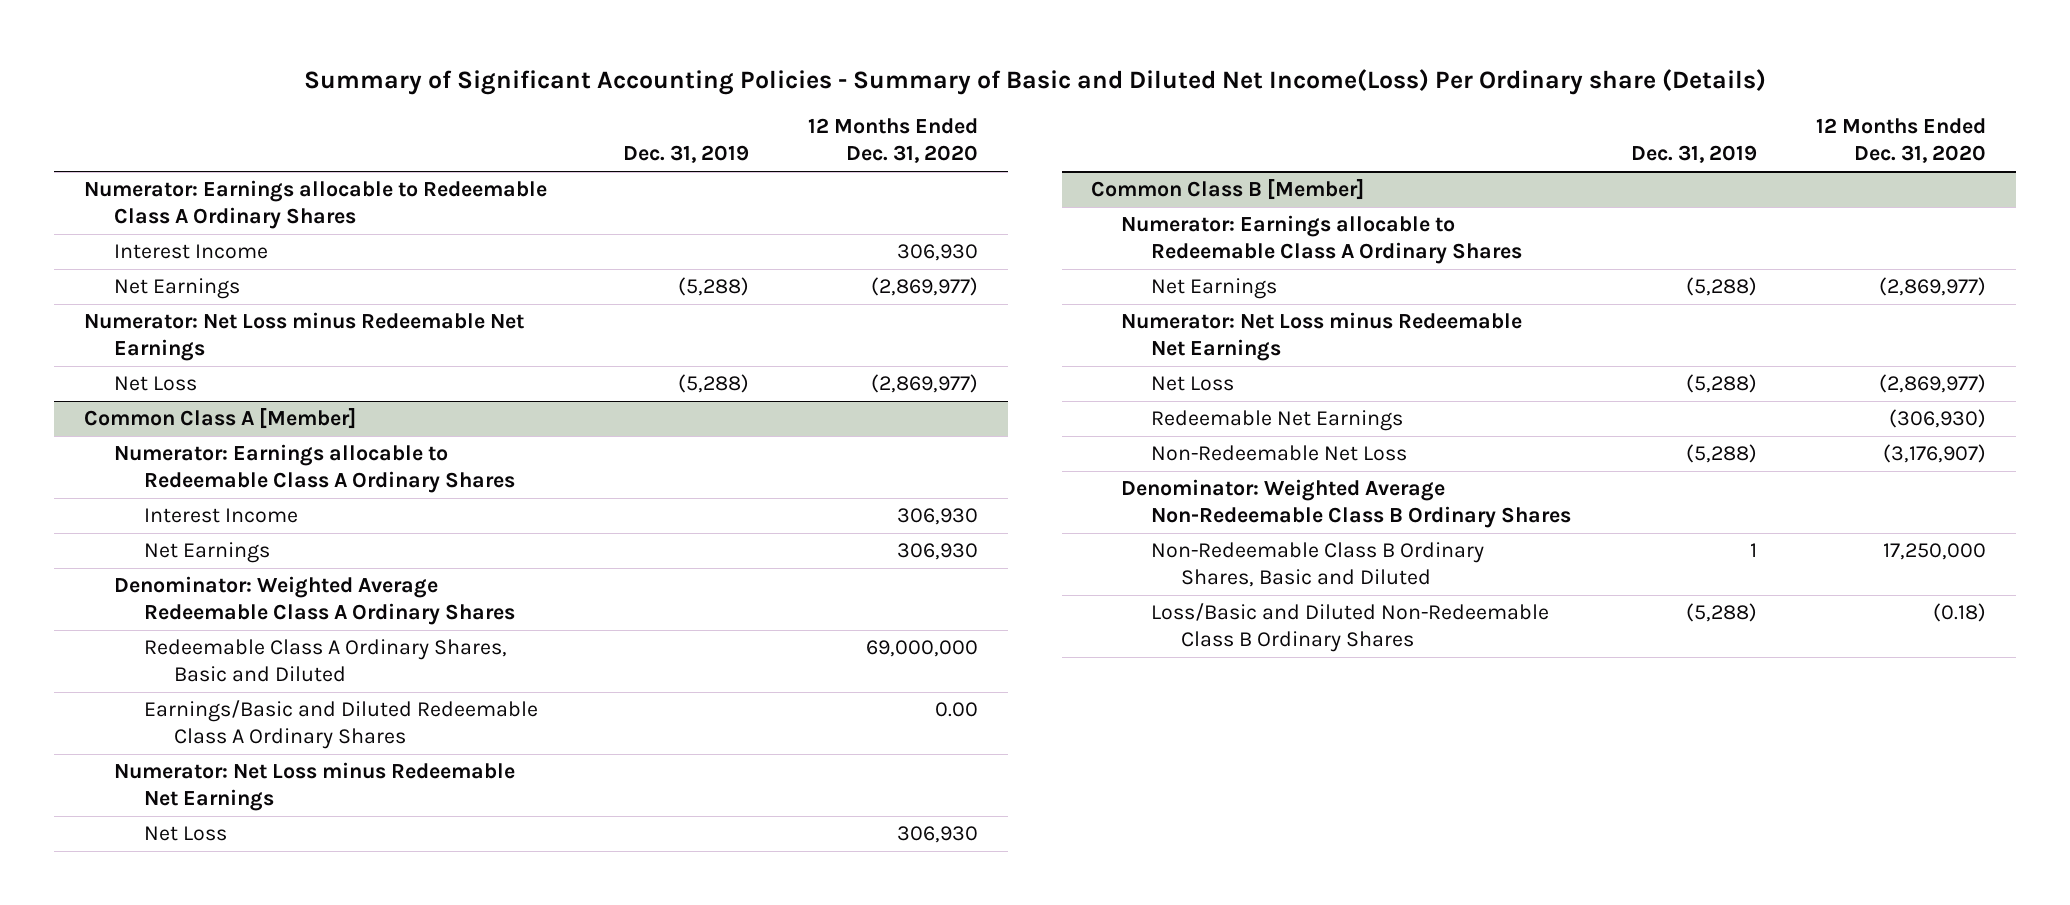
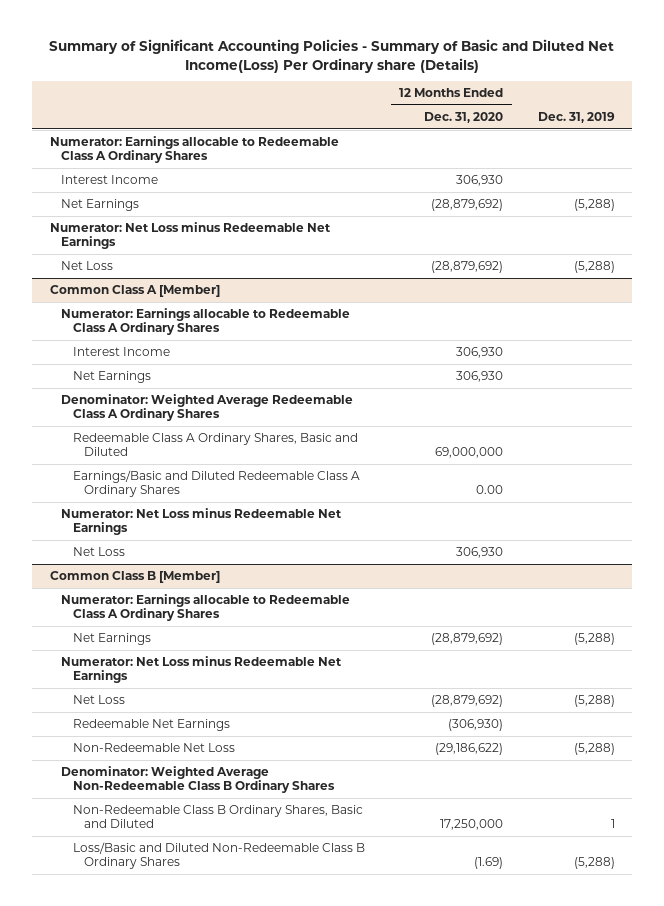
[871,277,979,297] (2,869,977) -> [431,198,504,211] (28,879,692)
[871,374,979,394] (2,869,977) -> [431,260,504,273] (28,879,692)
[1878,277,1986,297] (2,869,977) -> [431,632,504,645] (28,879,692)
[1878,374,1986,394] (2,869,977) -> [431,694,504,707] (28,879,692)
[1882,444,1986,464] (3,176,907) -> [435,742,504,755] (29,186,622)
[1932,603,1986,623] (0.18) -> [474,857,504,870] (1.69)

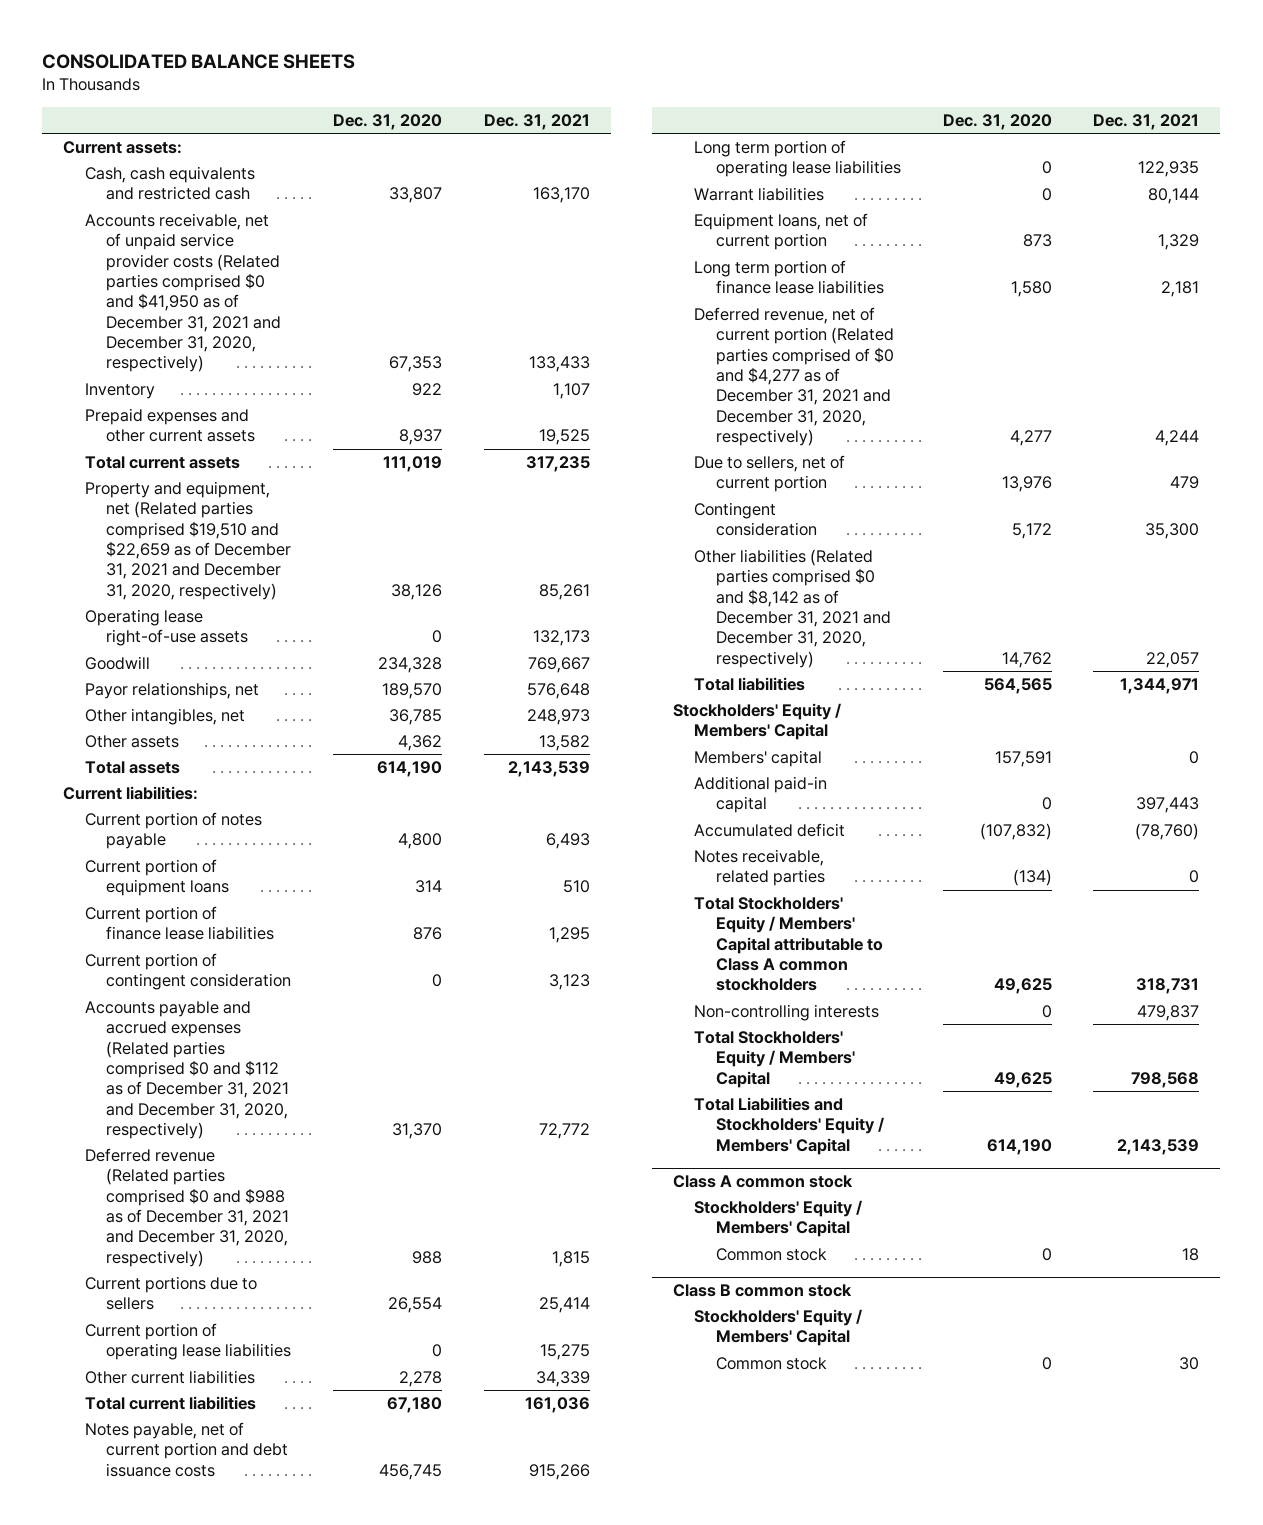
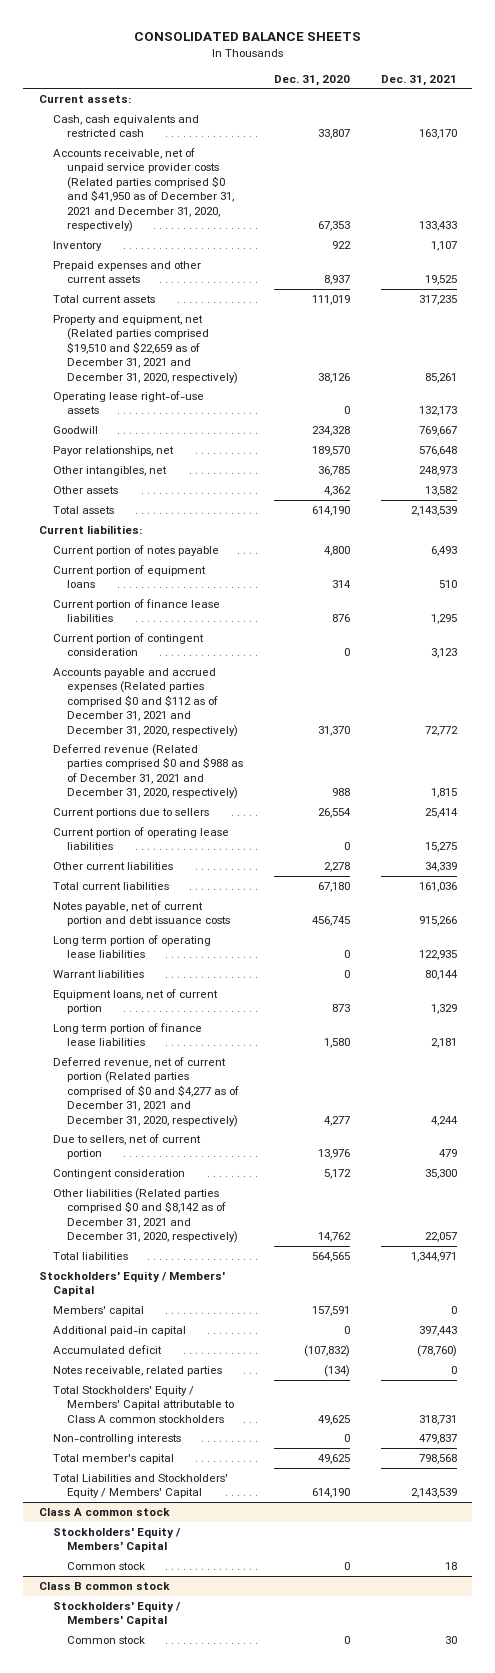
[694,1030,855,1088] Total Stockholders' Equity / Members' Capital -> [52,1453,174,1464] Total member's capital

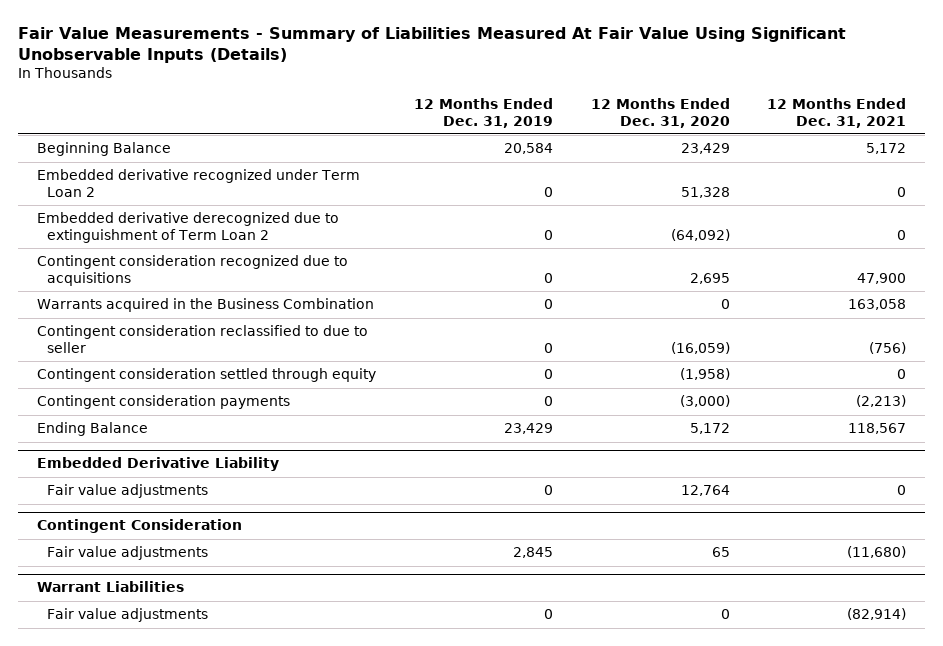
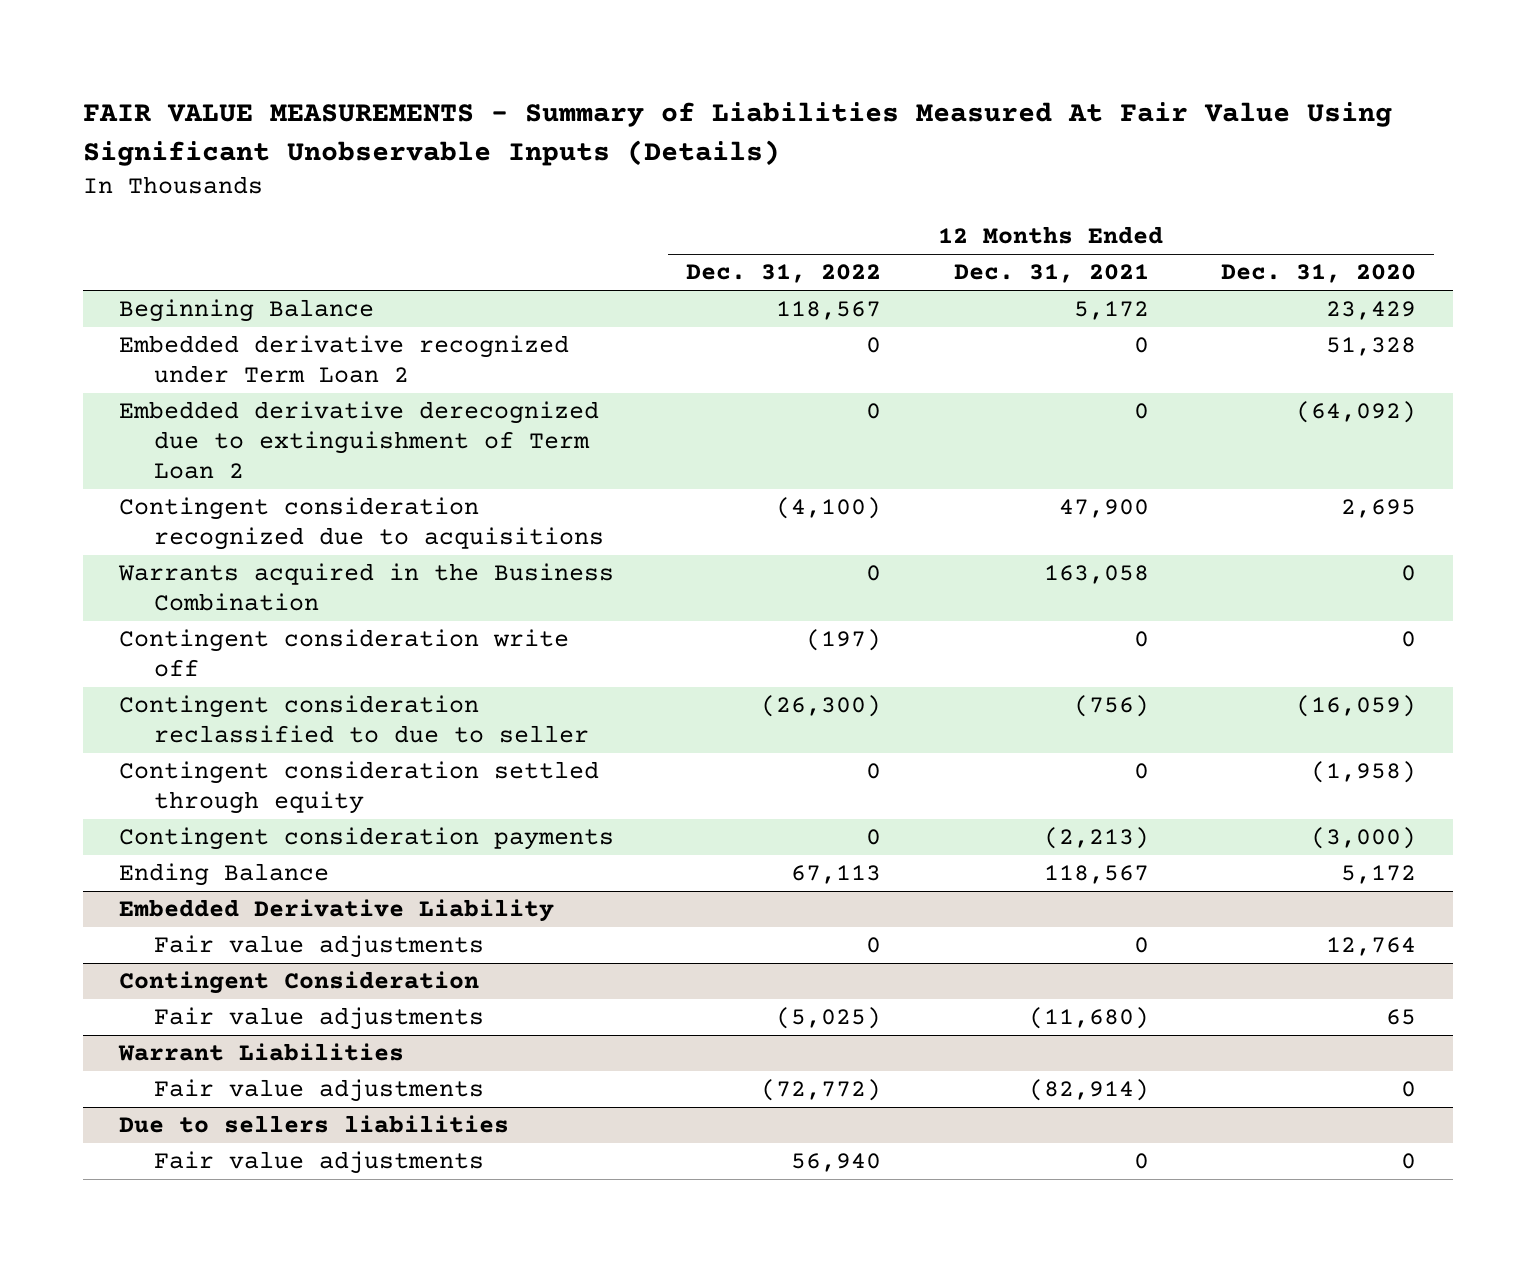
[17,26,846,63] Fair Value Measurements - Summary of Liabilities Measured At Fair Value Using Significant Unobservable Inputs (Details) -> [82,102,1392,166] FAIR VALUE MEASUREMENTS - Summary of Liabilities Measured At Fair Value Using Significant Unobservable Inputs (Details)
[413,98,553,128] 12 Months Ended Dec. 31, 2019 -> none
none -> [686,264,882,284] Dec. 31, 2022
none -> [118,629,569,678] Contingent consideration write off
none -> [118,1115,509,1134] Due to sellers liabilities
none -> [153,1151,484,1175] Fair value adjustments

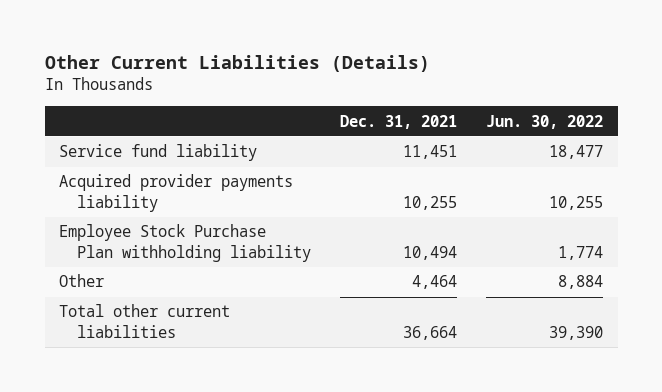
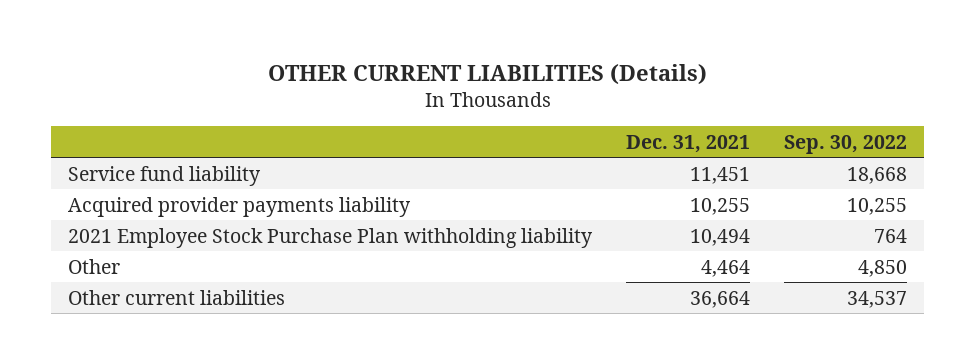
[44,55,430,73] Other Current Liabilities (Details) -> [267,63,707,85] OTHER CURRENT LIABILITIES (Details)
[485,114,603,129] Jun. 30, 2022 -> none
none -> [784,134,908,154] Sep. 30, 2022
[59,224,311,262] Employee Stock Purchase Plan withholding liability -> [67,227,593,248] 2021 Employee Stock Purchase Plan withholding liability
[59,304,231,338] Total other current liabilities -> [67,289,285,305] Other current liabilities

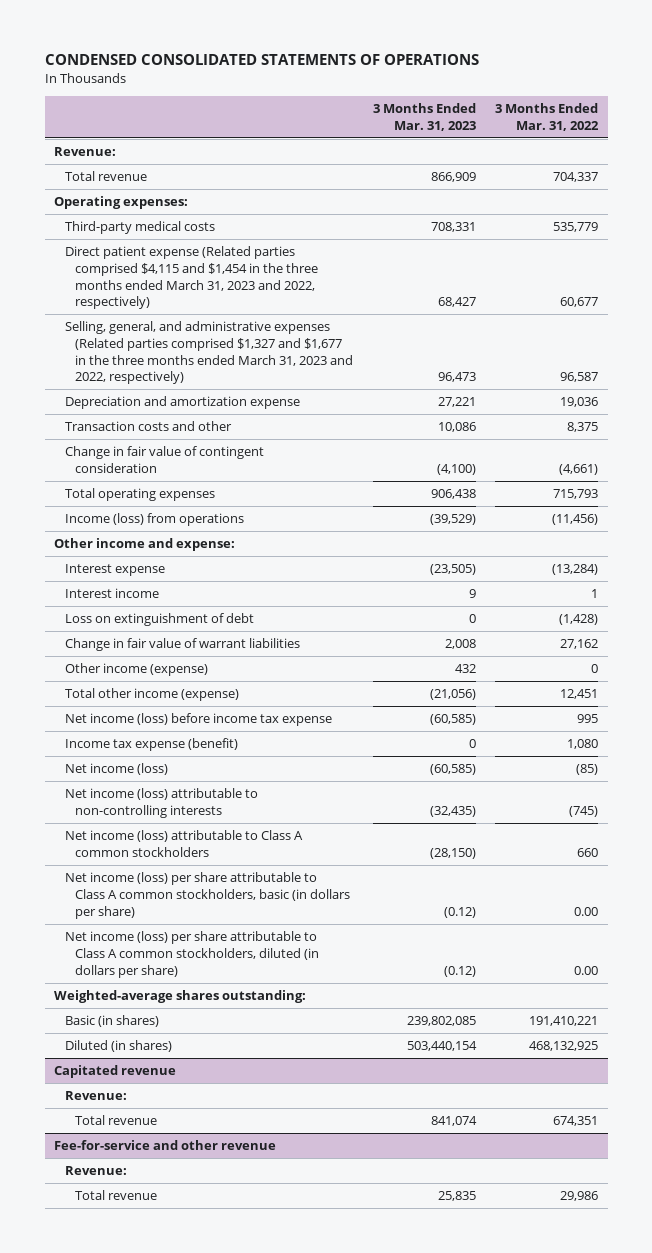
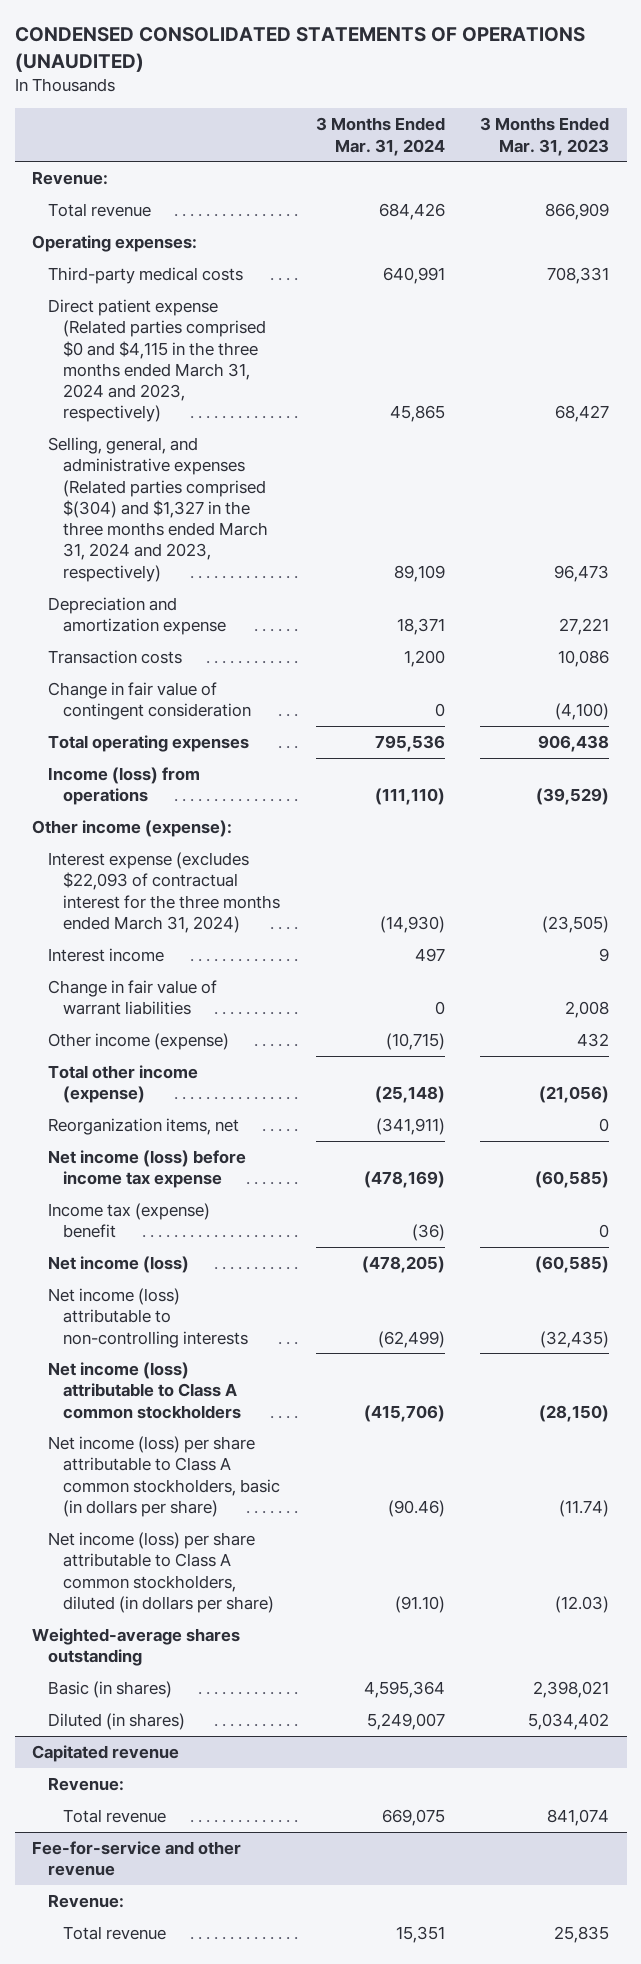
[44,54,479,66] CONDENSED CONSOLIDATED STATEMENTS OF OPERATIONS -> [14,27,585,73] CONDENSED CONSOLIDATED STATEMENTS OF OPERATIONS (UNAUDITED)
[494,103,599,131] 3 Months Ended Mar. 31, 2022 -> none
none -> [315,117,445,156] 3 Months Ended Mar. 31, 2024
[64,246,319,310] Direct patient expense (Related parties comprised $4,115 and $1,454 in the three months ended March 31, 2023 and 2022, respectively) -> [47,299,267,423] Direct patient expense (Related parties comprised $0 and $4,115 in the three months ended March 31, 2024 and 2023, respectively)
[64,321,354,385] Selling, general, and administrative expenses (Related parties comprised $1,327 and $1,677 in the three months ended March 31, 2023 and 2022, respectively) -> [47,437,269,582] Selling, general, and administrative expenses (Related parties comprised $(304) and $1,327 in the three months ended March 31, 2024 and 2023, respectively)
[64,421,232,432] Transaction costs and other -> [47,650,182,665] Transaction costs
[54,538,236,552] Other income and expense: -> [32,820,233,838] Other income (expense):
[64,564,165,577] Interest expense -> [47,852,281,933] Interest expense (excludes $22,093 of contractual interest for the three months ended March 31, 2024)
[64,613,254,627] Loss on extinguishment of debt -> none
none -> [47,1118,239,1136] Reorganization items, net
[64,738,238,752] Income tax expense (benefit) -> [47,1203,210,1239] Income tax (expense) benefit
[443,906,476,918] (0.12) -> [558,1499,609,1517] (11.74)
[443,965,476,977] (0.12) -> [554,1595,609,1613] (12.03)
[54,990,307,1004] Weighted-average shares outstanding: -> [32,1628,241,1667] Weighted-average shares outstanding
[406,1016,476,1027] 239,802,085 -> [532,1681,609,1699] 2,398,021
[406,1041,477,1052] 503,440,154 -> [527,1713,609,1731] 5,034,402

